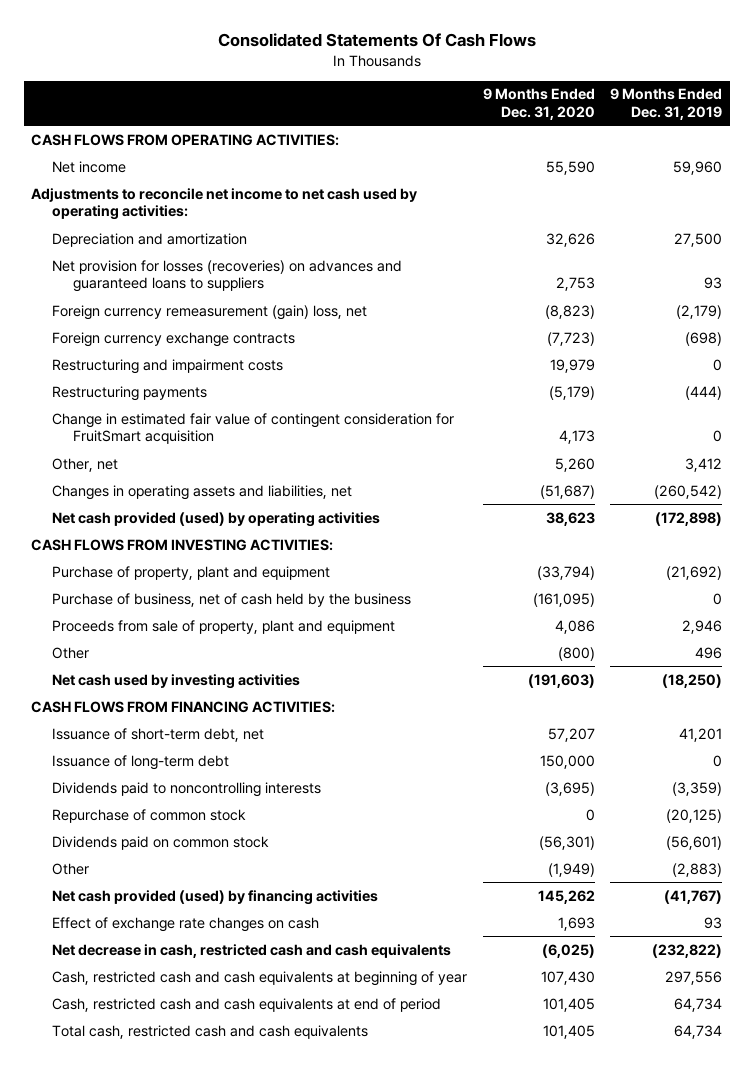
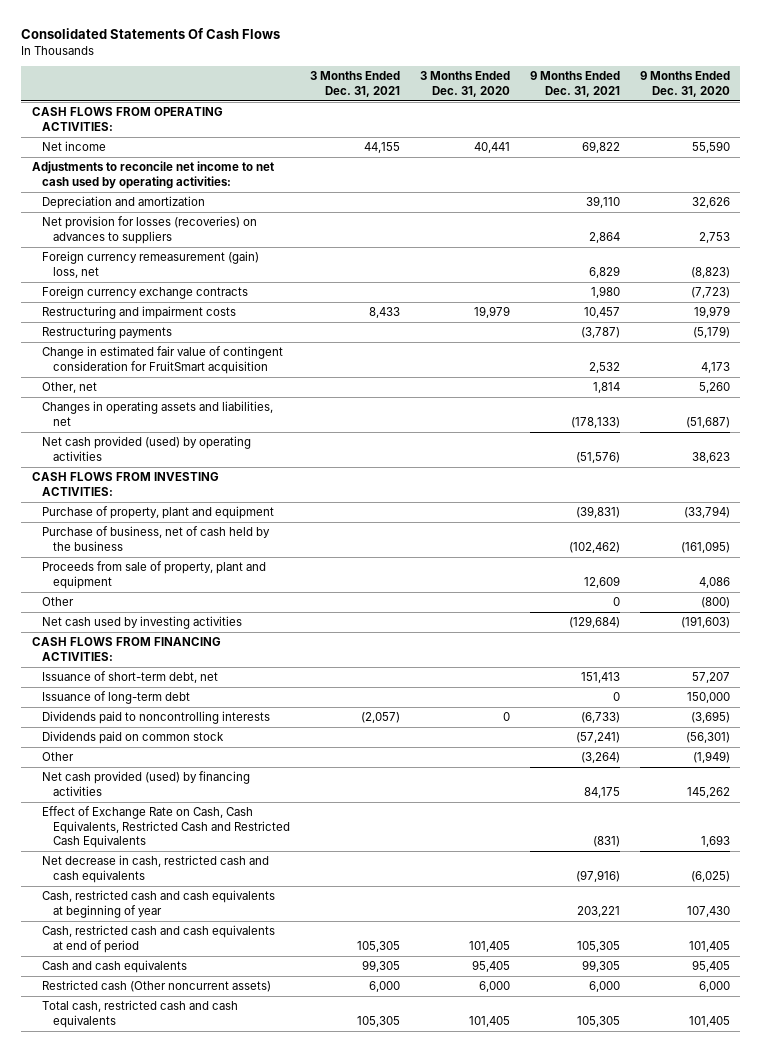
[609,88,722,121] 9 Months Ended Dec. 31, 2019 -> none
none -> [309,71,400,97] 3 Months Ended Dec. 31, 2021
none -> [419,71,510,97] 3 Months Ended Dec. 31, 2020
none -> [529,71,620,97] 9 Months Ended Dec. 31, 2021
[52,259,403,293] Net provision for losses (recoveries) on advances and guaranteed loans to suppliers -> [42,216,258,244] Net provision for losses (recoveries) on advances to suppliers
[52,808,247,823] Repurchase of common stock -> none
[52,916,320,932] Effect of exchange rate changes on cash -> [42,806,290,849] Effect of Exchange Rate on Cash, Cash Equivalents, Restricted Cash and Restricted Cash Equivalents
none -> [42,960,188,974] Cash and cash equivalents
none -> [42,980,272,993] Restricted cash (Other noncurrent assets)

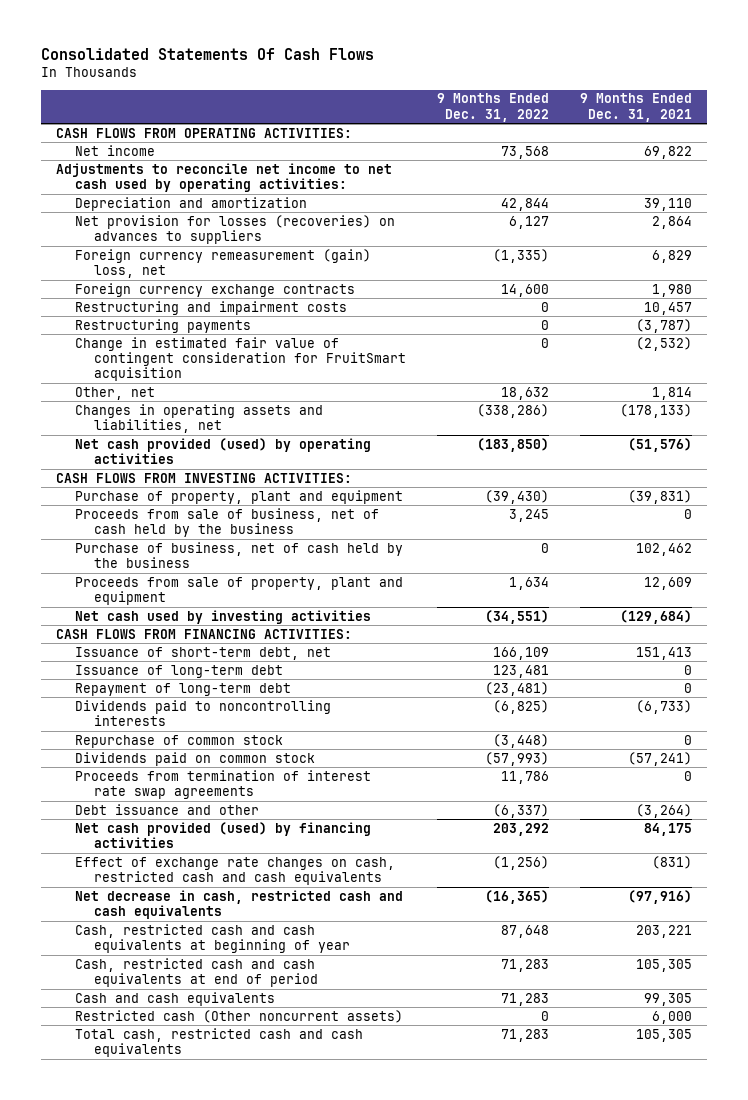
[309,71,400,97] 3 Months Ended Dec. 31, 2021 -> none
[419,71,510,97] 3 Months Ended Dec. 31, 2020 -> none
[639,71,730,97] 9 Months Ended Dec. 31, 2020 -> none
none -> [436,93,549,122] 9 Months Ended Dec. 31, 2022
[588,361,620,373] 2,532 -> [635,336,692,351] (2,532)
none -> [74,507,379,537] Proceeds from sale of business, net of cash held by the business
[568,541,620,553] (102,462) -> [635,542,692,556] 102,462
[42,597,75,607] Other -> none
none -> [74,682,291,696] Repayment of long-term debt
none -> [74,734,283,748] Repurchase of common stock
none -> [74,769,371,799] Proceeds from termination of interest rate swap agreements
[42,752,75,762] Other -> [74,803,259,815] Debt issuance and other
[42,806,290,849] Effect of Exchange Rate on Cash, Cash Equivalents, Restricted Cash and Restricted Cash Equivalents -> [74,856,395,885] Effect of exchange rate changes on cash, restricted cash and cash equivalents

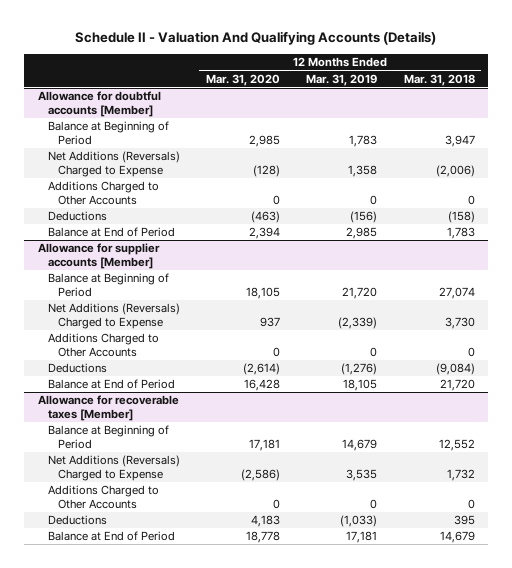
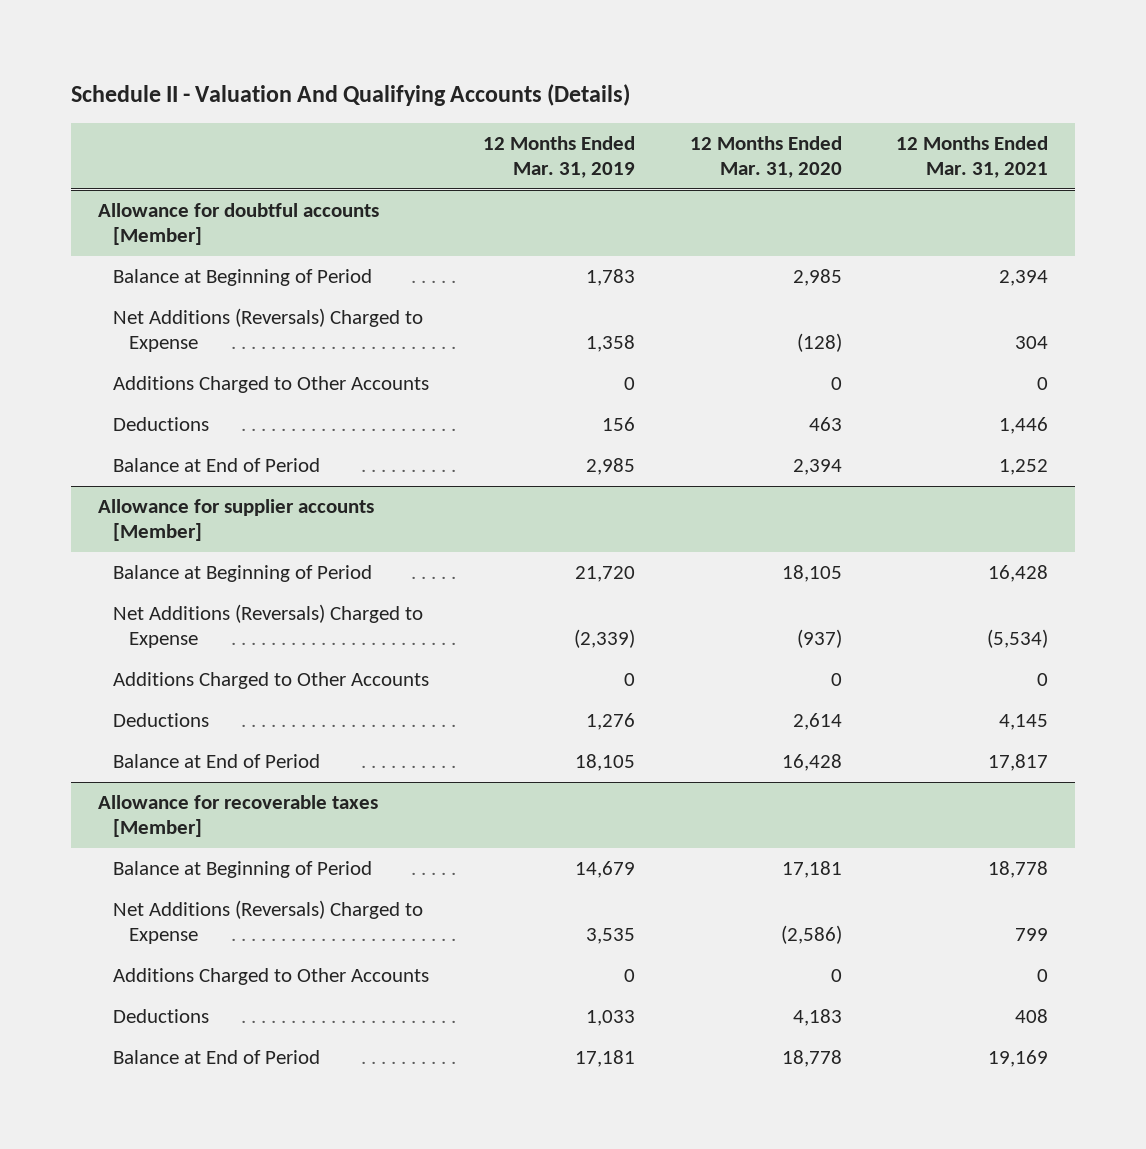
[403,73,475,86] Mar. 31, 2018 -> none
none -> [895,135,1048,178] 12 Months Ended Mar. 31, 2021
[251,211,281,224] (463) -> [808,417,842,432] 463
[350,211,378,224] (156) -> [602,417,636,432] 156
[260,316,281,327] 937 -> [796,629,842,649] (937)
[243,363,281,376] (2,614) -> [792,713,842,731] 2,614
[341,363,378,376] (1,276) -> [586,713,636,731] 1,276
[340,515,378,528] (1,033) -> [586,1010,636,1027] 1,033

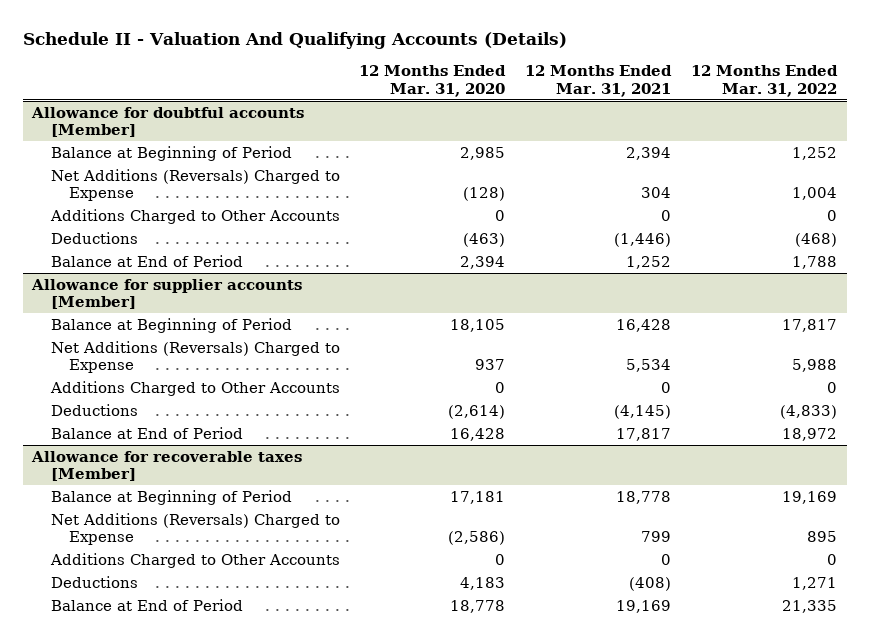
[483,135,636,178] 12 Months Ended Mar. 31, 2019 -> none
none -> [690,65,838,97] 12 Months Ended Mar. 31, 2022
[808,417,842,432] 463 -> [463,232,506,247] (463)
[998,417,1048,435] 1,446 -> [614,232,672,247] (1,446)
[796,629,842,649] (937) -> [475,359,506,371] 937
[986,629,1048,649] (5,534) -> [626,359,672,373] 5,534
[792,713,842,731] 2,614 -> [448,404,506,419] (2,614)
[998,714,1048,731] 4,145 -> [614,404,672,419] (4,145)
[1014,1009,1048,1024] 408 -> [629,576,672,591] (408)

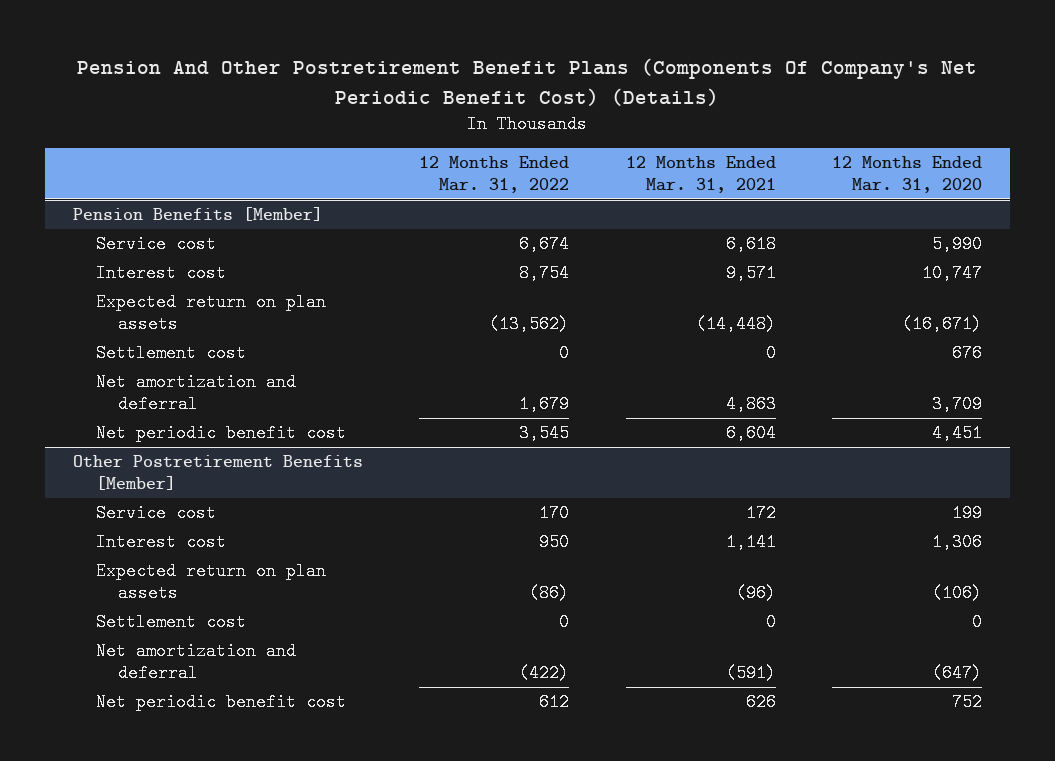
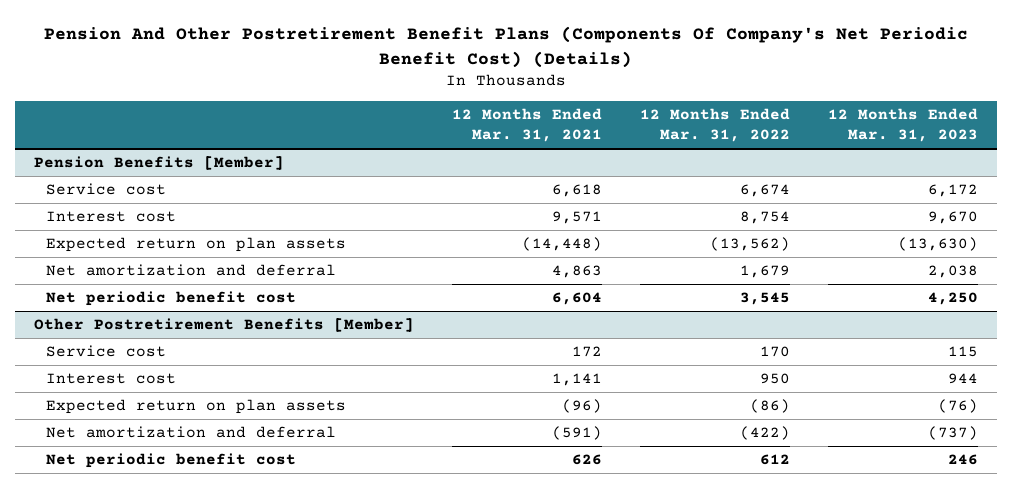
[831,156,982,194] 12 Months Ended Mar. 31, 2020 -> none
none -> [828,108,979,142] 12 Months Ended Mar. 31, 2023
[95,344,246,363] Settlement cost -> none
[95,613,246,632] Settlement cost -> none

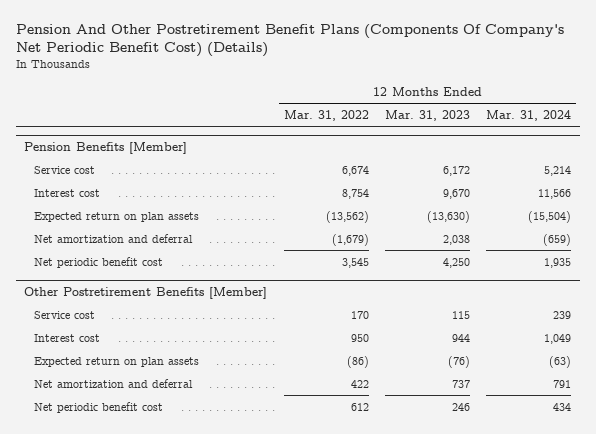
[452,108,603,142] 12 Months Ended Mar. 31, 2021 -> none
none -> [486,110,572,122] Mar. 31, 2024
[740,265,791,279] 1,679 -> [331,233,369,246] (1,679)
[740,426,791,441] (422) -> [350,379,369,388] 422
[928,426,979,441] (737) -> [452,379,471,388] 737

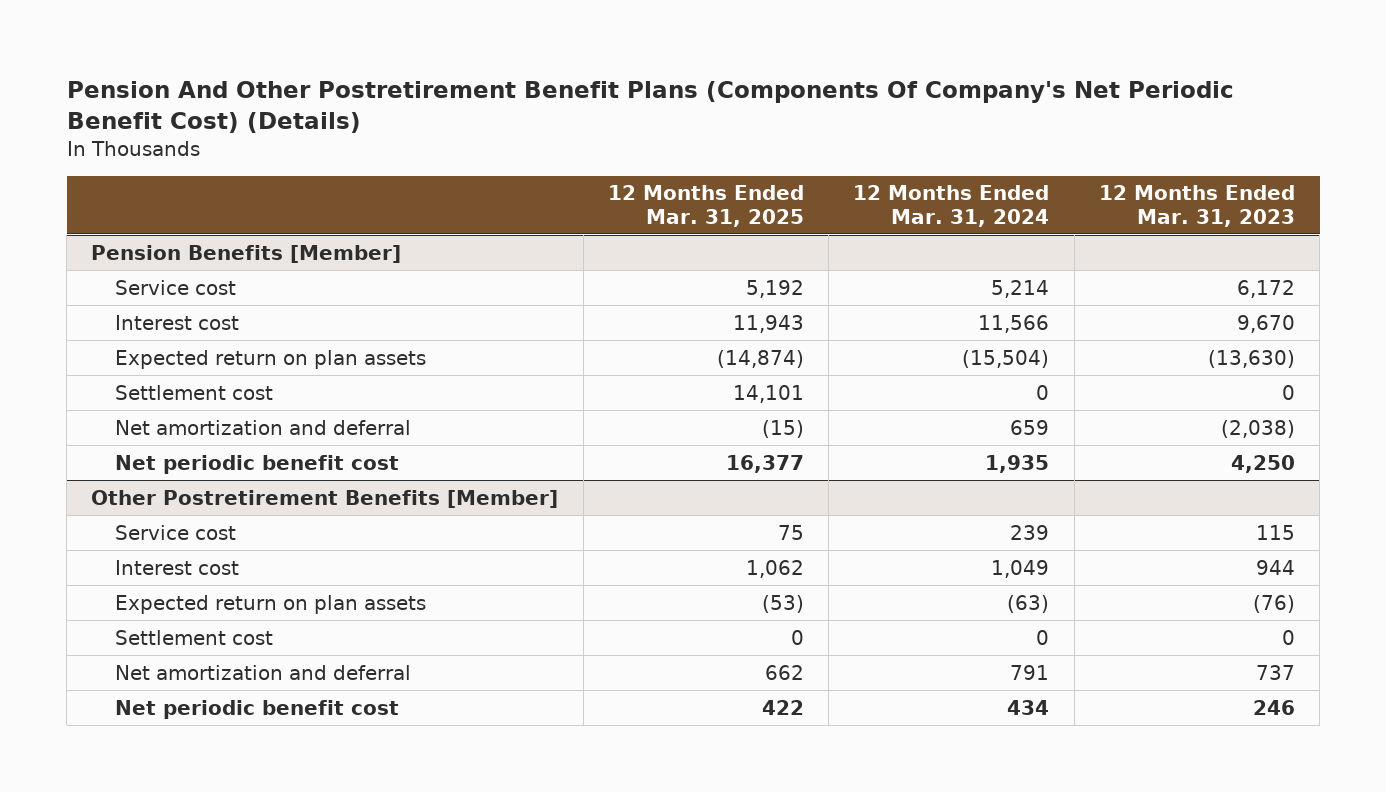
[283,110,369,122] Mar. 31, 2022 -> none
none -> [607,185,804,227] 12 Months Ended Mar. 31, 2025
none -> [115,384,274,400] Settlement cost
[443,234,471,245] 2,038 -> [1221,419,1296,438] (2,038)
[543,233,572,246] (659) -> [1010,419,1050,435] 659
none -> [115,629,274,645] Settlement cost

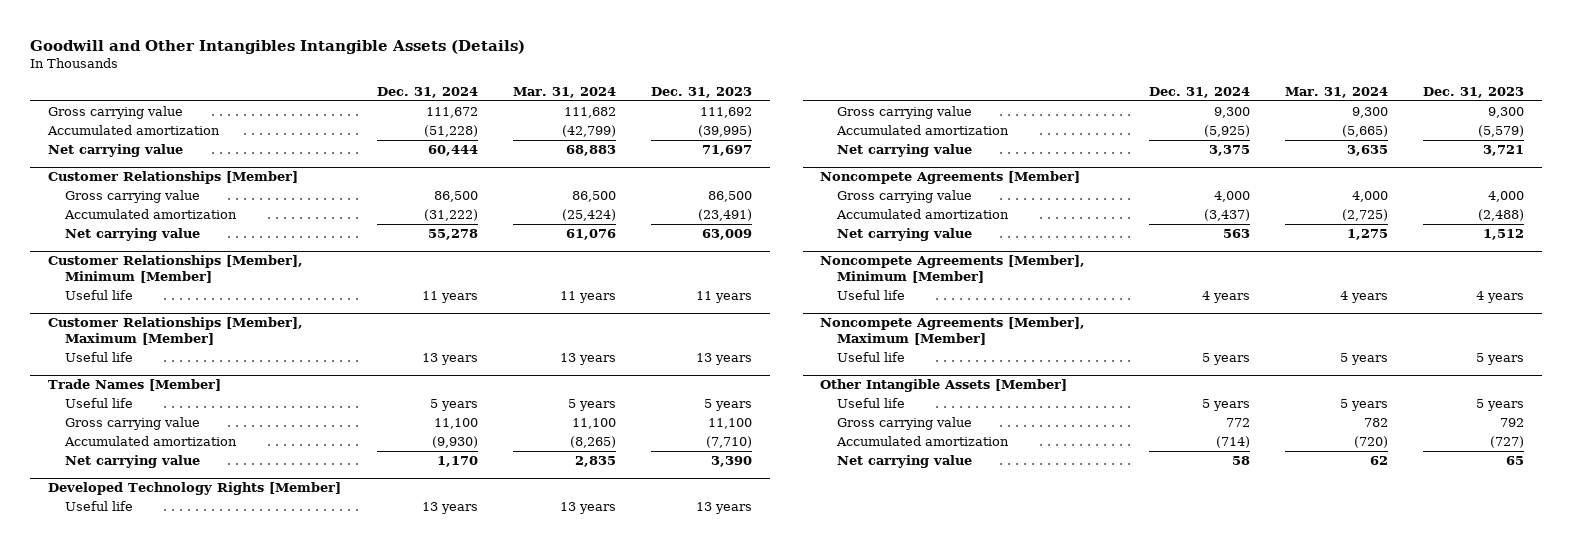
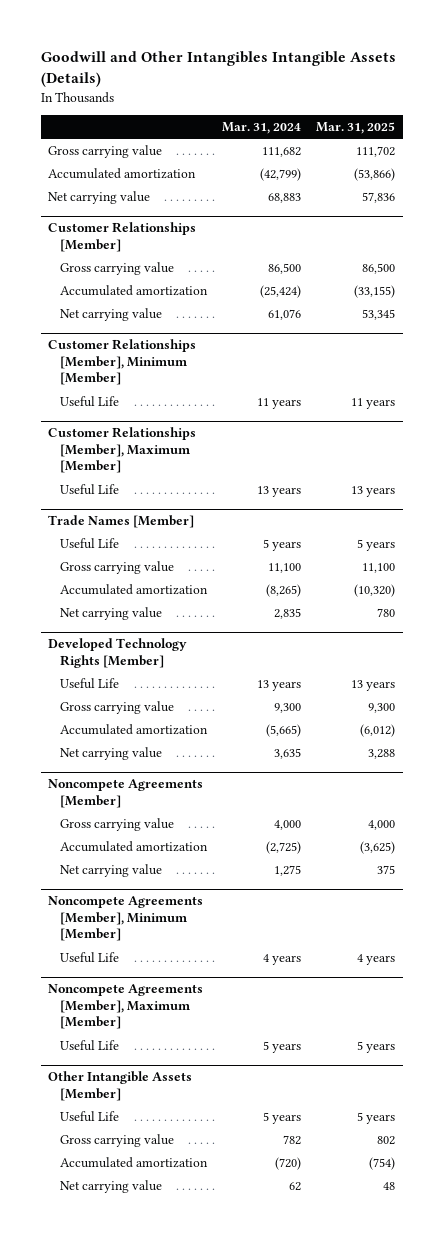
[376,86,478,98] Dec. 31, 2024 -> none
[651,86,753,98] Dec. 31, 2023 -> none
none -> [316,122,396,135] Mar. 31, 2025
[65,290,134,301] Useful life -> [60,395,120,407] Useful Life
[65,352,134,363] Useful life -> [60,483,120,495] Useful Life
[65,398,134,409] Useful life -> [60,537,120,549] Useful Life
[65,501,134,512] Useful life -> [60,677,120,689] Useful Life
[837,290,906,301] Useful life -> [60,951,120,963] Useful Life
[837,352,906,363] Useful life -> [60,1039,120,1051] Useful Life
[837,398,906,409] Useful life -> [60,1110,120,1122] Useful Life

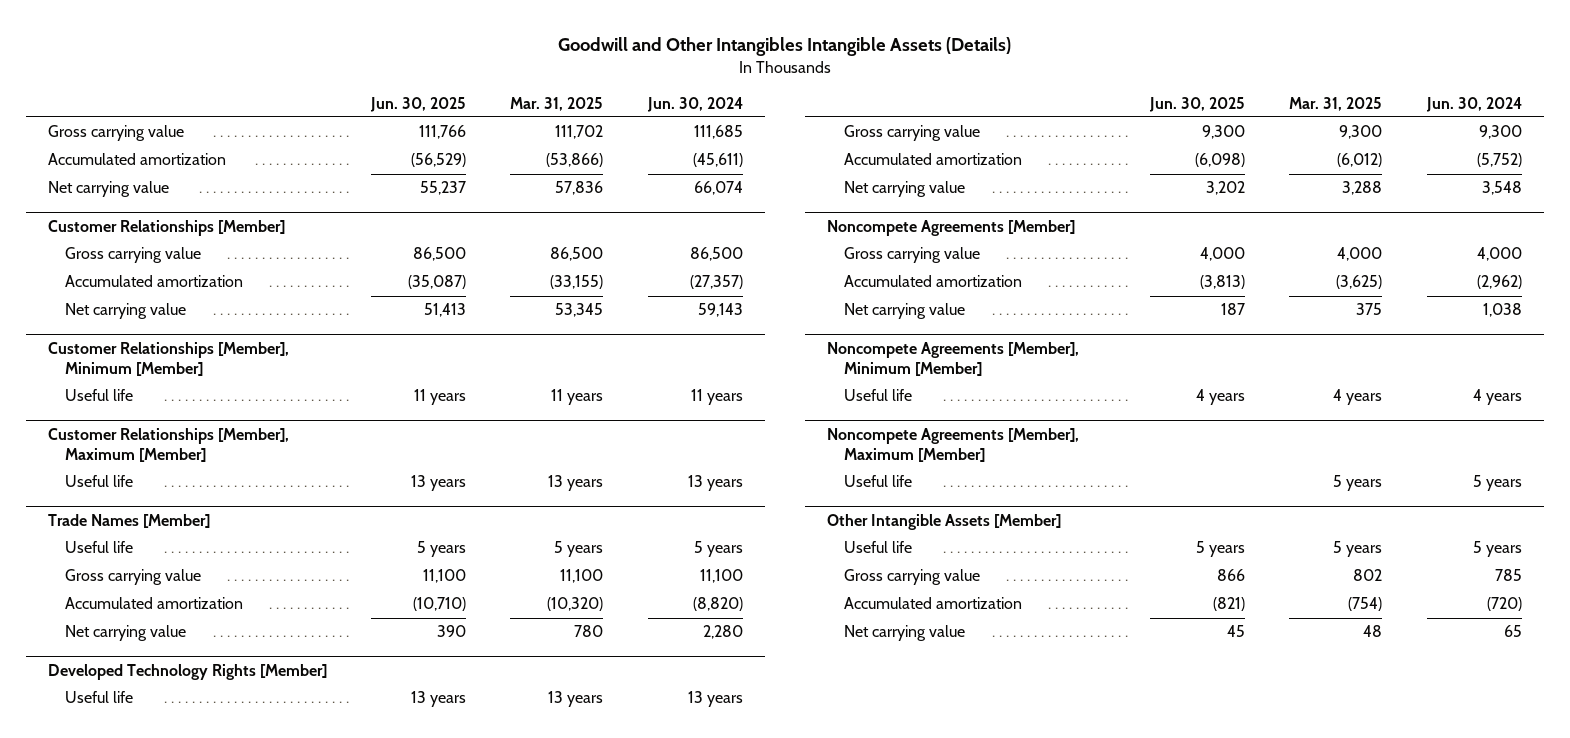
[222,122,302,135] Mar. 31, 2024 -> none
none -> [370,96,467,112] Jun. 30, 2025
none -> [646,96,743,112] Jun. 30, 2024
[60,395,120,407] Useful Life -> [64,389,133,402] Useful life
[60,483,120,495] Useful Life -> [64,475,133,488] Useful life
[60,537,120,549] Useful Life -> [64,541,133,554] Useful life
[60,677,120,689] Useful Life -> [64,691,133,704] Useful life
[60,951,120,963] Useful Life -> [843,389,912,402] Useful life
[60,1039,120,1051] Useful Life -> [843,475,912,488] Useful life
[60,1110,120,1122] Useful Life -> [843,541,912,554] Useful life

